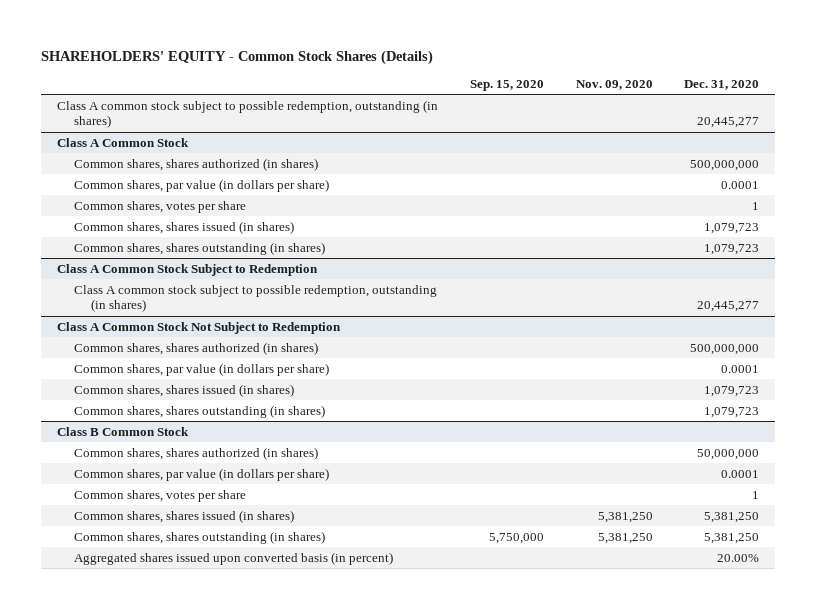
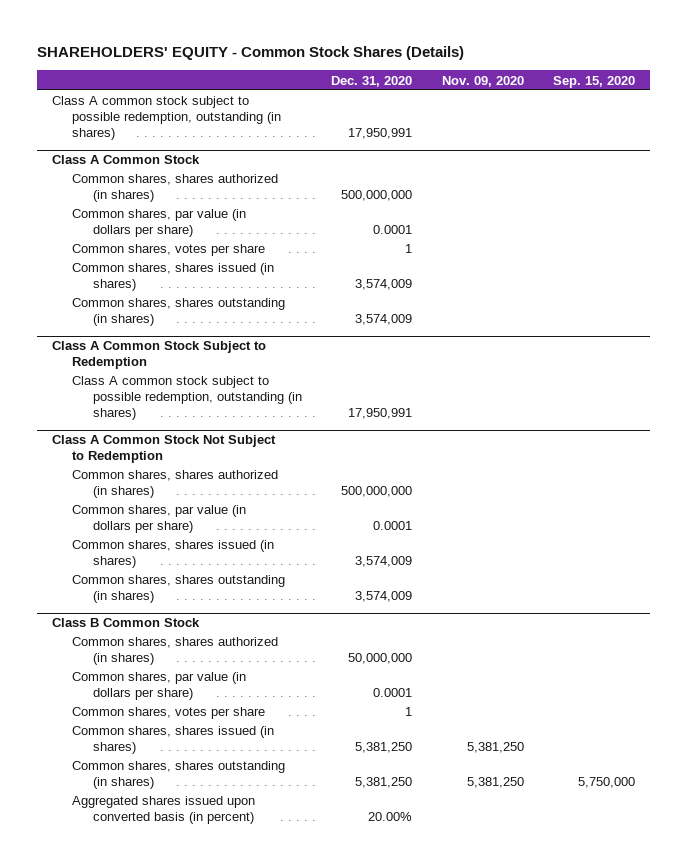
[697,117,760,129] 20,445,277 -> [348,128,413,140] 17,950,991
[704,222,760,234] 1,079,723 -> [355,279,413,291] 3,574,009
[704,243,760,255] 1,079,723 -> [355,314,413,326] 3,574,009
[697,301,760,313] 20,445,277 -> [348,408,413,420] 17,950,991
[704,385,760,397] 1,079,723 -> [355,556,413,568] 3,574,009
[704,406,760,418] 1,079,723 -> [355,591,413,603] 3,574,009

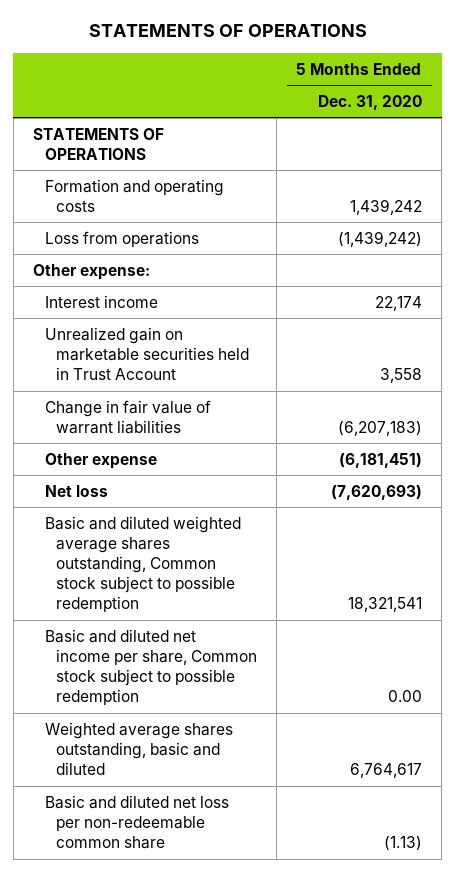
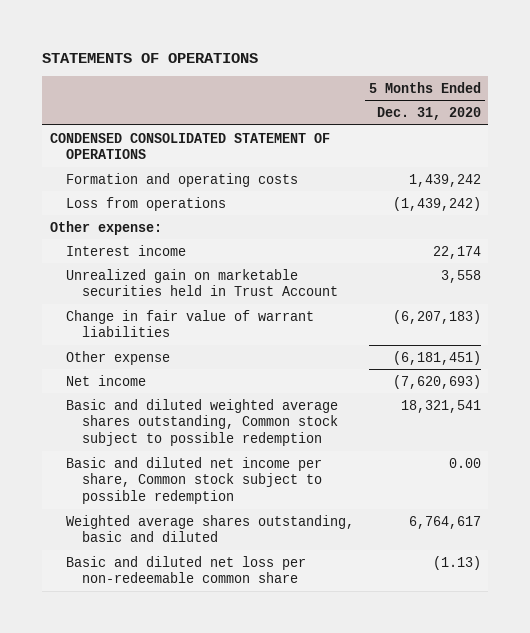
[33,127,165,160] STATEMENTS OF OPERATIONS -> [49,132,330,160] CONDENSED CONSOLIDATED STATEMENT OF OPERATIONS
[44,484,108,497] Net loss -> [65,374,146,386] Net income

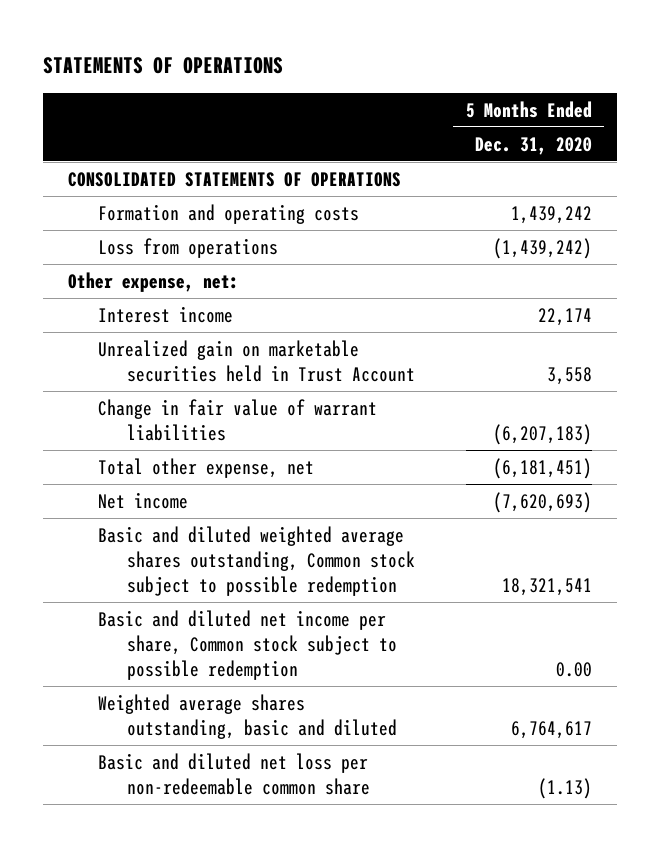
[49,132,330,160] CONDENSED CONSOLIDATED STATEMENT OF OPERATIONS -> [68,171,402,187] CONSOLIDATED STATEMENTS OF OPERATIONS
[49,220,162,235] Other expense: -> [68,271,240,292] Other expense, net:
[65,350,170,365] Other expense -> [97,457,314,478] Total other expense, net

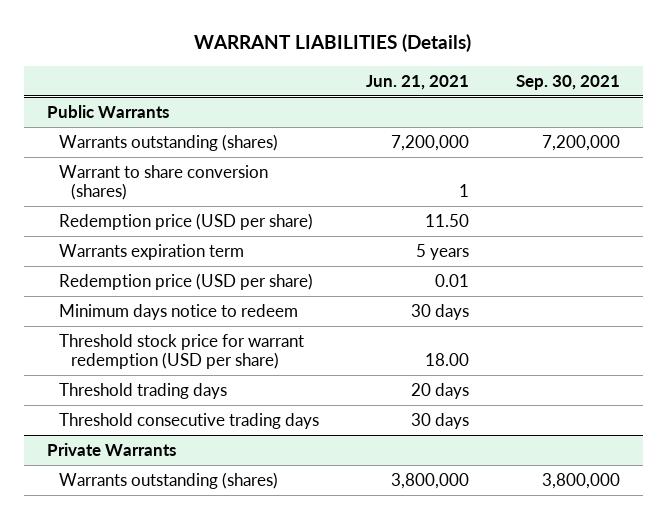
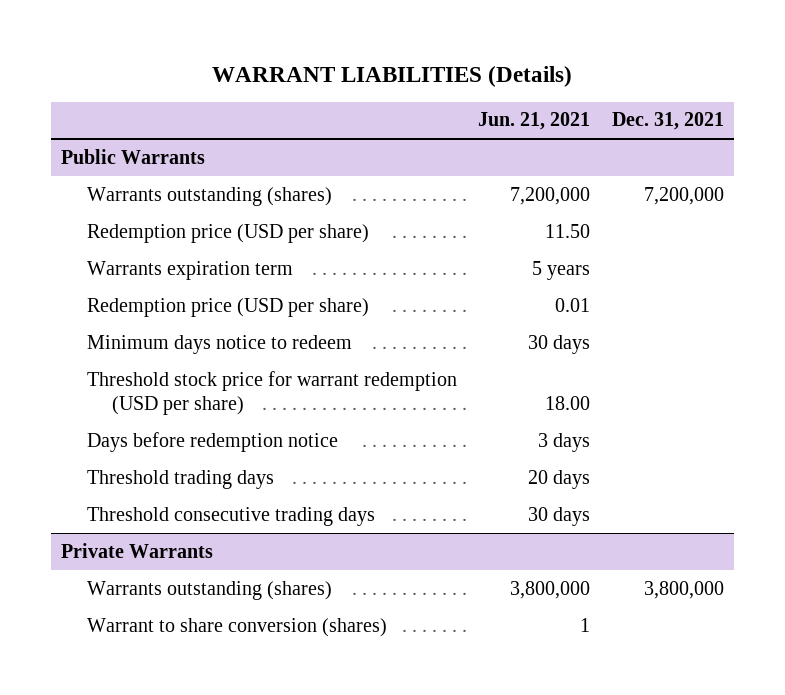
[515,74,620,90] Sep. 30, 2021 -> none
none -> [611,112,724,131] Dec. 31, 2021
[59,164,269,201] Warrant to share conversion (shares) -> none
none -> [86,431,338,452] Days before redemption notice
none -> [86,617,387,637] Warrant to share conversion (shares)

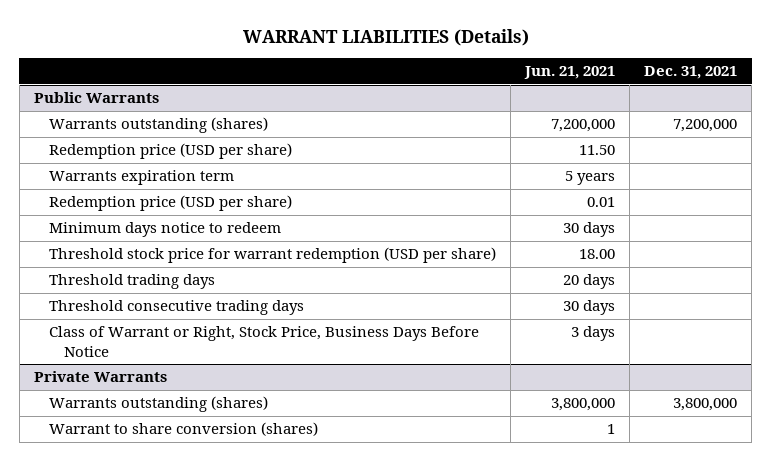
[86,431,338,452] Days before redemption notice -> none
none -> [48,326,479,357] Class of Warrant or Right, Stock Price, Business Days Before Notice

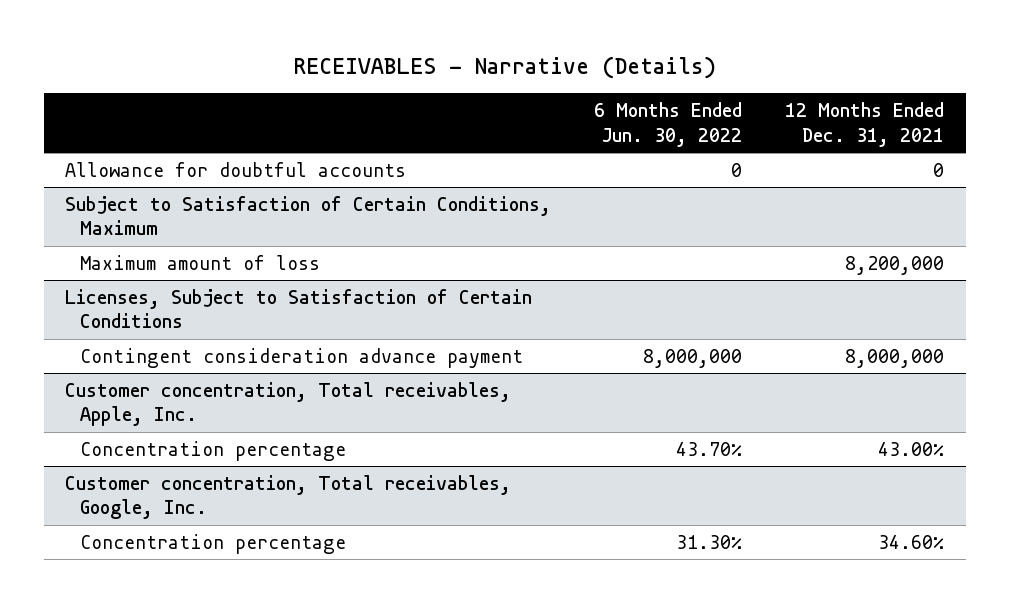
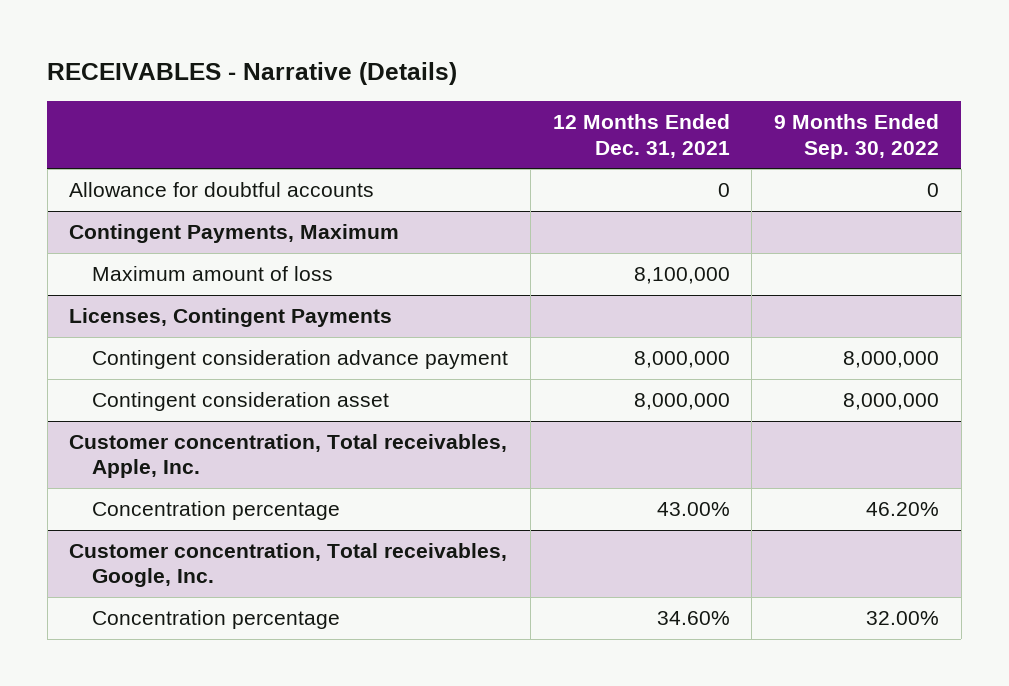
[594,102,743,147] 6 Months Ended Jun. 30, 2022 -> none
none -> [774,114,940,159] 9 Months Ended Sep. 30, 2022
[65,195,552,236] Subject to Satisfaction of Certain Conditions, Maximum -> none
[65,288,533,329] Licenses, Subject to Satisfaction of Certain Conditions -> none
none -> [69,224,400,244] Contingent Payments, Maximum
[845,255,945,275] 8,200,000 -> [633,267,730,285] 8,100,000
none -> [69,308,393,328] Licenses, Contingent Payments
none -> [91,392,389,412] Contingent consideration asset

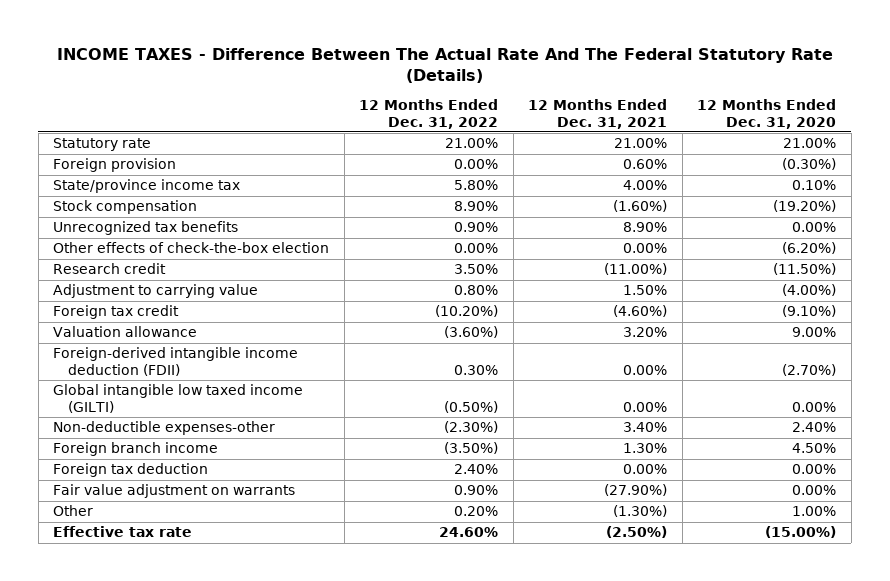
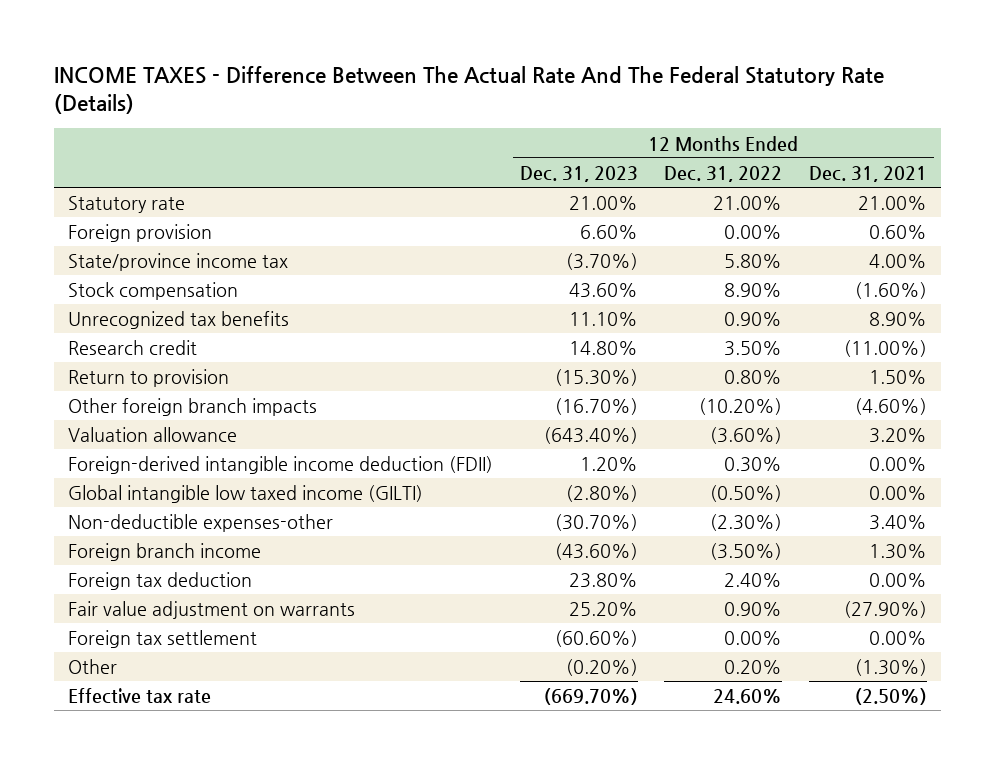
[697,99,837,129] 12 Months Ended Dec. 31, 2020 -> none
none -> [519,165,638,182] Dec. 31, 2023
[53,242,330,254] Other effects of check-the-box election -> none
[53,284,259,299] Adjustment to carrying value -> [67,369,229,388] Return to provision
[53,305,180,320] Foreign tax credit -> [67,398,317,417] Other foreign branch impacts
none -> [67,630,257,649] Foreign tax settlement

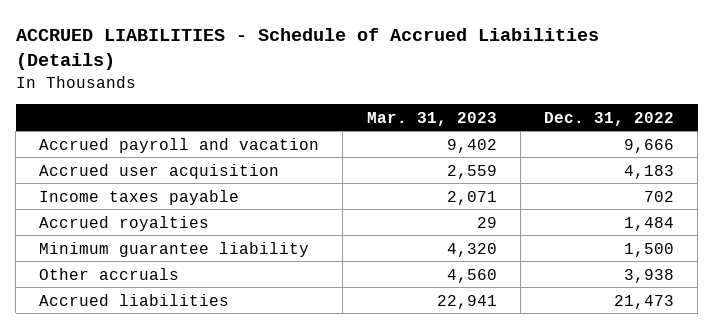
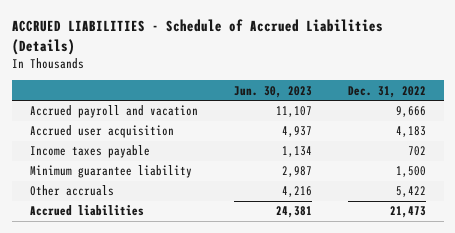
[366,111,497,126] Mar. 31, 2023 -> none
none -> [233,85,312,98] Jun. 30, 2023
[39,215,210,231] Accrued royalties -> none
[623,268,674,283] 3,938 -> [395,186,426,198] 5,422

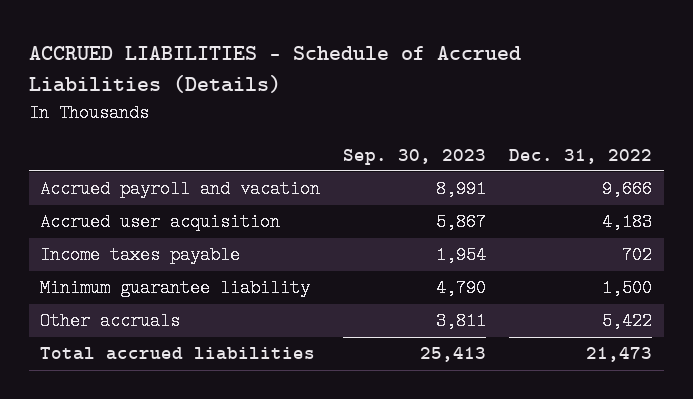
[233,85,312,98] Jun. 30, 2023 -> none
none -> [343,148,487,165] Sep. 30, 2023
[29,205,144,217] Accrued liabilities -> [40,347,316,361] Total accrued liabilities

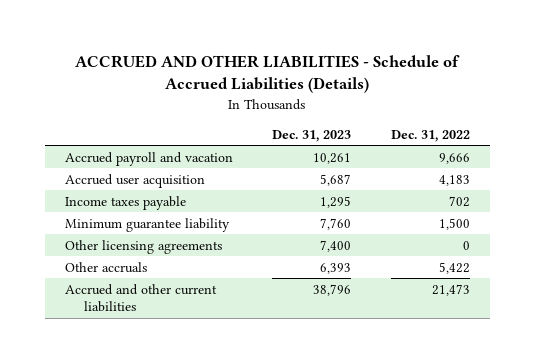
[29,46,522,94] ACCRUED LIABILITIES - Schedule of Accrued Liabilities (Details) -> [75,55,461,94] ACCRUED AND OTHER LIABILITIES - Schedule of Accrued Liabilities (Details)
[343,148,487,165] Sep. 30, 2023 -> none
none -> [272,129,352,142] Dec. 31, 2023
none -> [65,239,223,254] Other licensing agreements
[40,347,316,361] Total accrued liabilities -> [65,283,218,313] Accrued and other current liabilities

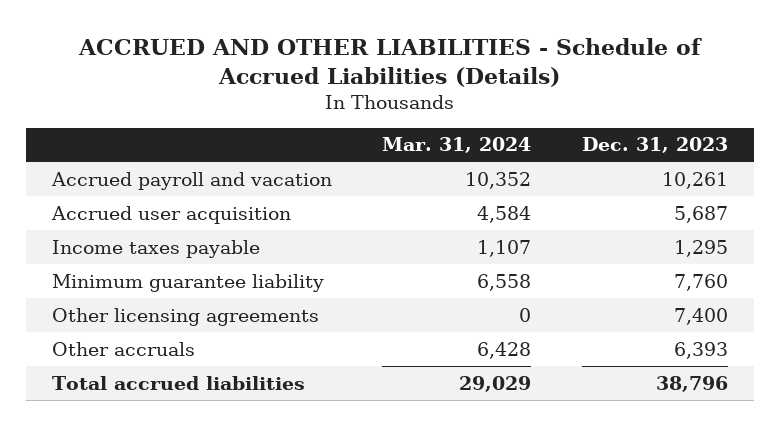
[390,129,470,142] Dec. 31, 2022 -> none
none -> [382,137,532,154] Mar. 31, 2024
[65,283,218,313] Accrued and other current liabilities -> [51,375,305,390] Total accrued liabilities

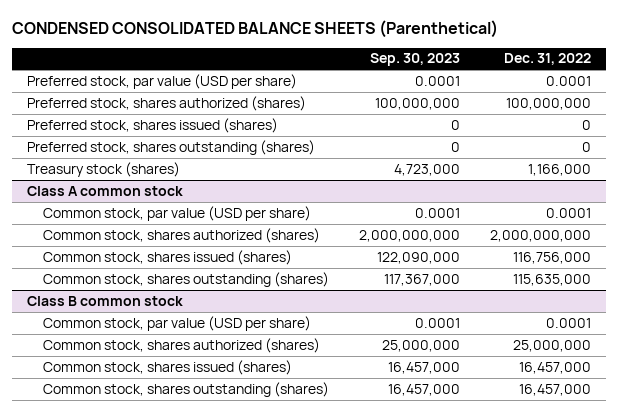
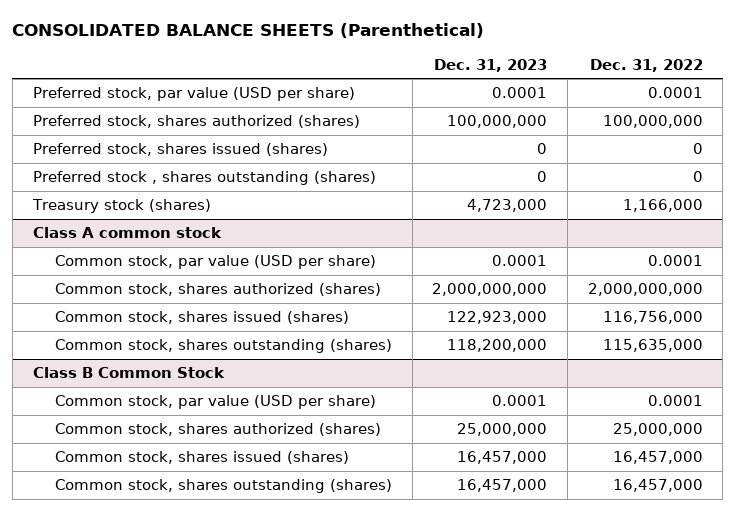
[11,19,498,38] CONDENSED CONSOLIDATED BALANCE SHEETS (Parenthetical) -> [12,22,485,38] CONSOLIDATED BALANCE SHEETS (Parenthetical)
[370,53,461,67] Sep. 30, 2023 -> none
none -> [434,58,548,72] Dec. 31, 2023
[26,139,315,155] Preferred stock, shares outstanding (shares) -> [32,171,376,186] Preferred stock , shares outstanding (shares)
[26,295,183,306] Class B common stock -> [32,367,225,379] Class B Common Stock

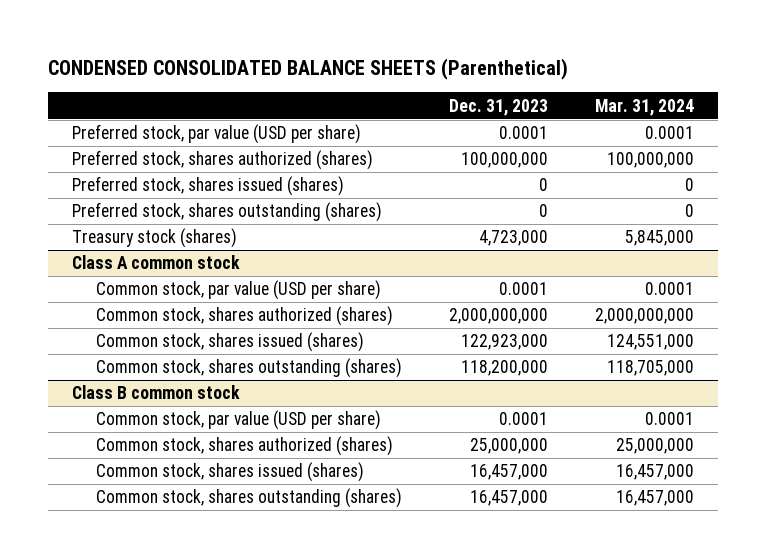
[12,22,485,38] CONSOLIDATED BALANCE SHEETS (Parenthetical) -> [48,58,569,81] CONDENSED CONSOLIDATED BALANCE SHEETS (Parenthetical)
[589,58,703,72] Dec. 31, 2022 -> none
none -> [595,98,695,116] Mar. 31, 2024
[32,171,376,186] Preferred stock , shares outstanding (shares) -> [71,202,382,223] Preferred stock, shares outstanding (shares)
[32,367,225,379] Class B Common Stock -> [71,385,240,400] Class B common stock

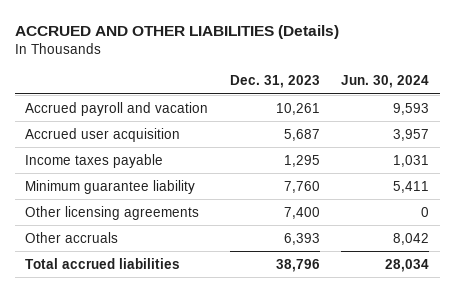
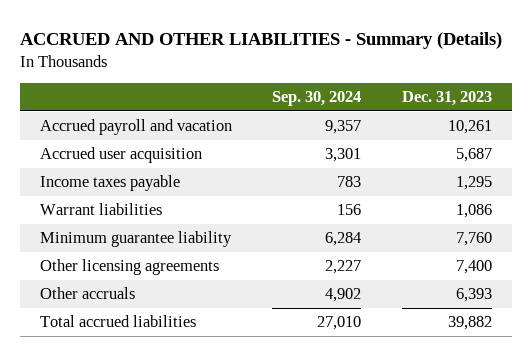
[14,24,339,39] ACCRUED AND OTHER LIABILITIES (Details) -> [19,31,502,49] ACCRUED AND OTHER LIABILITIES - Summary (Details)
[341,75,430,89] Jun. 30, 2024 -> none
none -> [272,91,362,107] Sep. 30, 2024
none -> [39,203,162,216] Warrant liabilities
[275,258,320,272] 38,796 -> [447,316,492,331] 39,882

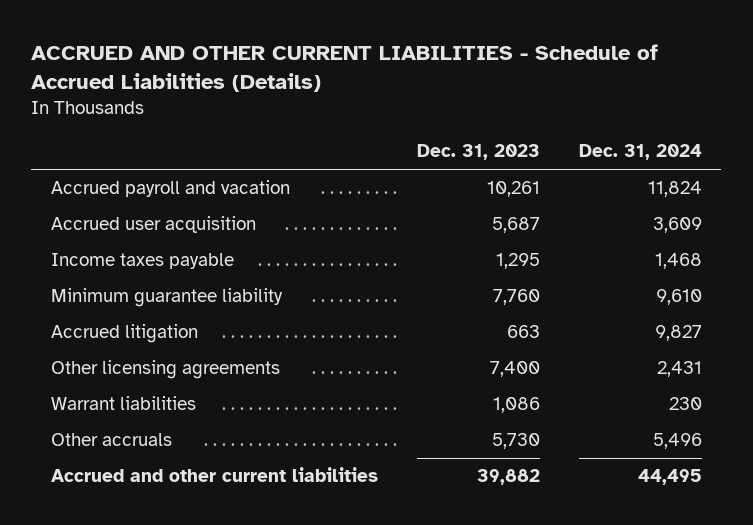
[19,31,502,49] ACCRUED AND OTHER LIABILITIES - Summary (Details) -> [31,44,659,93] ACCRUED AND OTHER CURRENT LIABILITIES - Schedule of Accrued Liabilities (Details)
[272,91,362,107] Sep. 30, 2024 -> none
none -> [578,144,702,161] Dec. 31, 2024
none -> [50,324,198,344] Accrued litigation
[39,203,162,216] Warrant liabilities -> [50,396,196,411] Warrant liabilities
[455,288,492,303] 6,393 -> [491,433,540,450] 5,730
[39,315,196,328] Total accrued liabilities -> [50,467,378,483] Accrued and other current liabilities

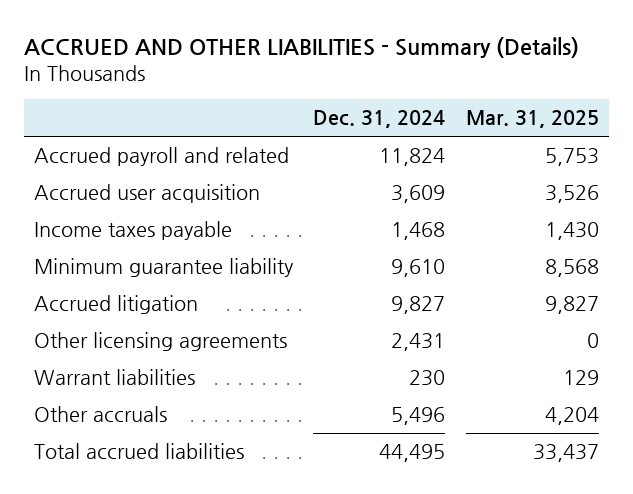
[31,44,659,93] ACCRUED AND OTHER CURRENT LIABILITIES - Schedule of Accrued Liabilities (Details) -> [23,36,579,58] ACCRUED AND OTHER LIABILITIES - Summary (Details)
[416,144,540,161] Dec. 31, 2023 -> none
none -> [465,110,599,129] Mar. 31, 2025
[50,180,290,198] Accrued payroll and vacation -> [34,147,290,167] Accrued payroll and related
[50,467,378,483] Accrued and other current liabilities -> [34,443,245,460] Total accrued liabilities

